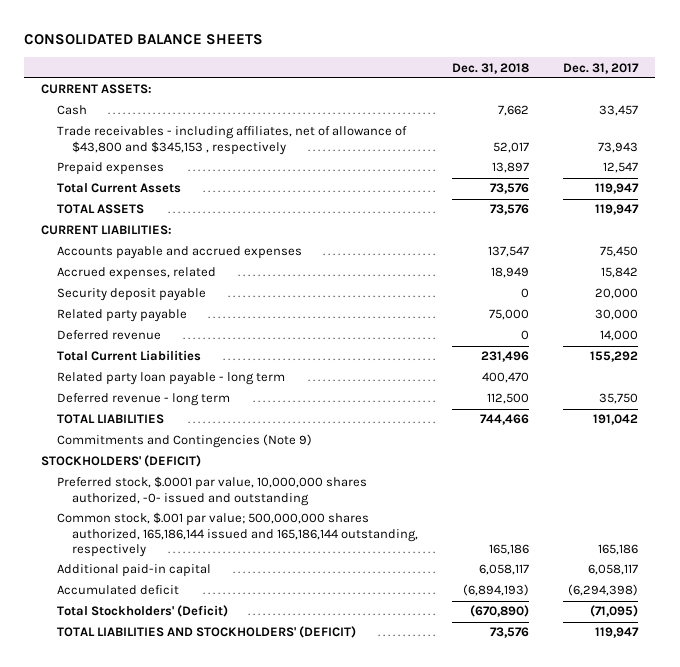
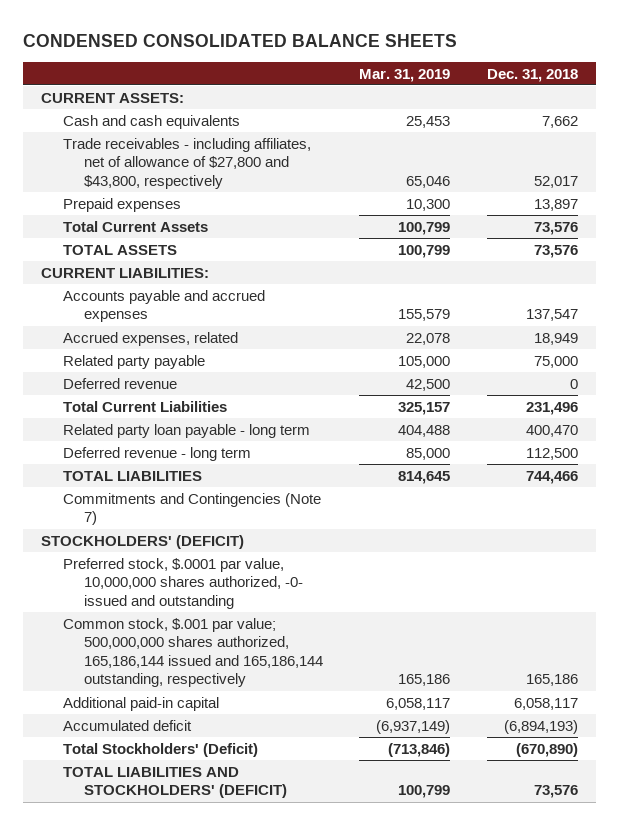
[24,34,264,46] CONSOLIDATED BALANCE SHEETS -> [23,33,458,47] CONDENSED CONSOLIDATED BALANCE SHEETS
[563,62,640,74] Dec. 31, 2017 -> none
none -> [359,68,451,82] Mar. 31, 2019
[56,105,87,116] Cash -> [62,114,240,129] Cash and cash equivalents
[56,126,407,155] Trade receivables - including affiliates, net of allowance of $43,800 and $345,153 , respectively -> [62,137,311,189] Trade receivables - including affiliates, net of allowance of $27,800 and $43,800, respectively
[56,288,206,302] Security deposit payable -> none
[56,434,312,449] Commitments and Contingencies (Note 9) -> [62,492,321,526] Commitments and Contingencies (Note 7)

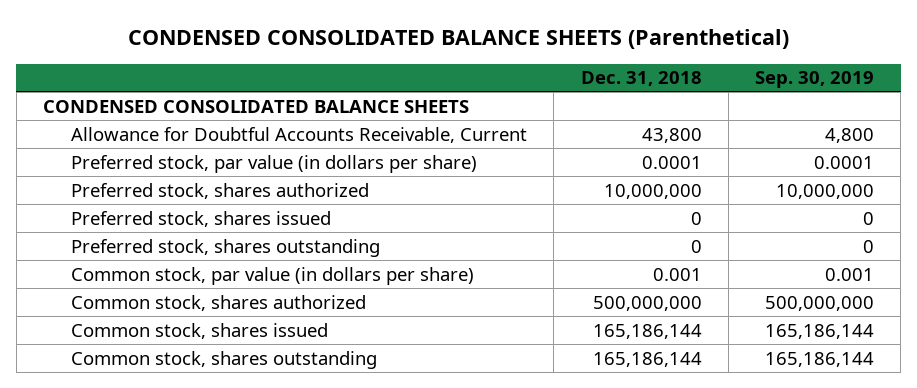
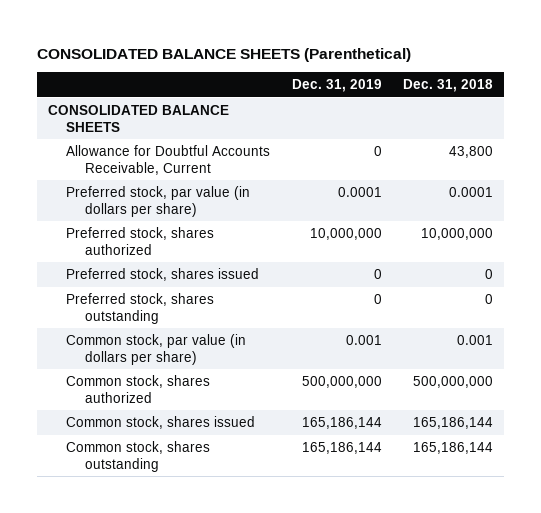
[127,29,789,50] CONDENSED CONSOLIDATED BALANCE SHEETS (Parenthetical) -> [37,47,412,62] CONSOLIDATED BALANCE SHEETS (Parenthetical)
[755,71,875,89] Sep. 30, 2019 -> none
none -> [291,79,382,93] Dec. 31, 2019
[43,99,470,113] CONDENSED CONSOLIDATED BALANCE SHEETS -> [48,105,230,132] CONSOLIDATED BALANCE SHEETS

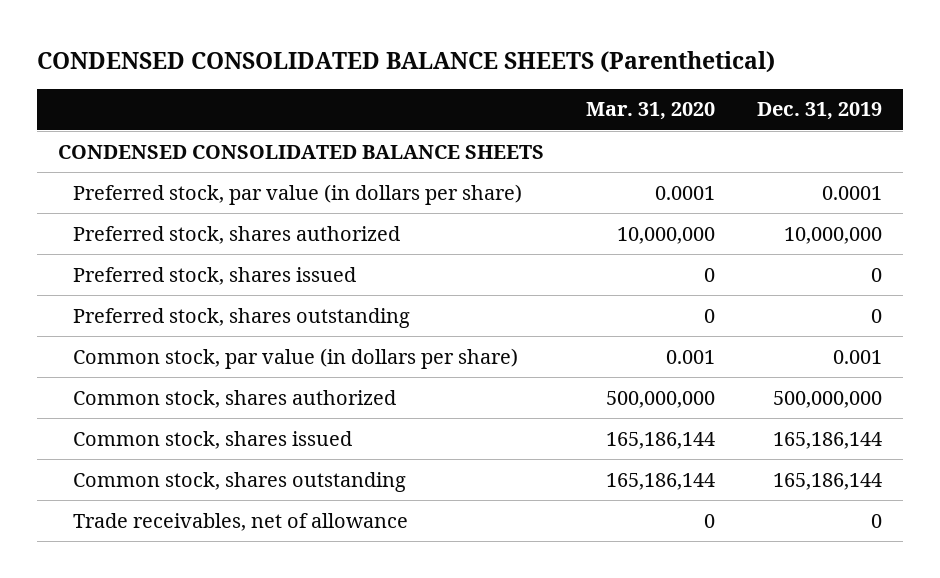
[37,47,412,62] CONSOLIDATED BALANCE SHEETS (Parenthetical) -> [37,50,776,73] CONDENSED CONSOLIDATED BALANCE SHEETS (Parenthetical)
[403,79,494,93] Dec. 31, 2018 -> none
none -> [586,102,716,121] Mar. 31, 2020
[66,145,271,175] Allowance for Doubtful Accounts Receivable, Current -> none
[48,105,230,132] CONSOLIDATED BALANCE SHEETS -> [58,144,545,159] CONDENSED CONSOLIDATED BALANCE SHEETS
none -> [72,512,408,531] Trade receivables, net of allowance

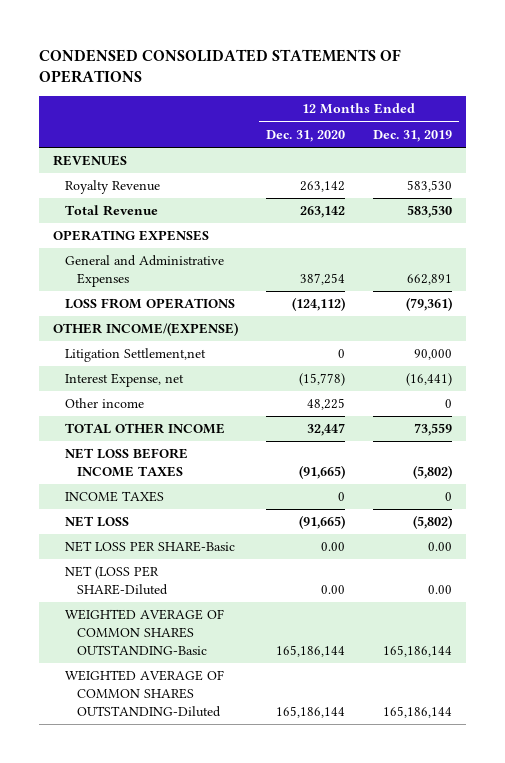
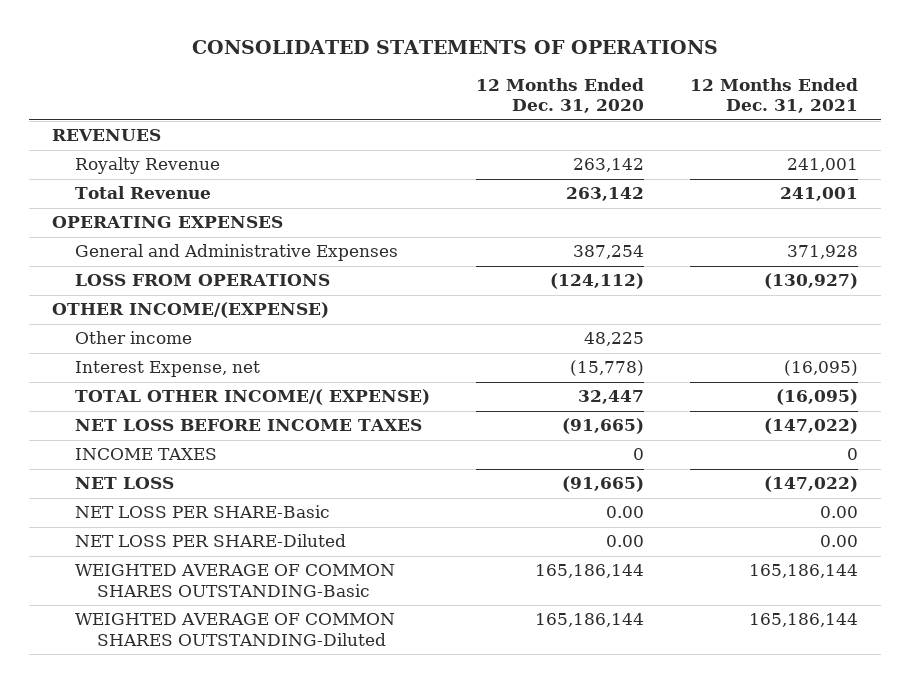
[38,48,401,84] CONDENSED CONSOLIDATED STATEMENTS OF OPERATIONS -> [191,40,718,55] CONSOLIDATED STATEMENTS OF OPERATIONS
[372,129,452,142] Dec. 31, 2019 -> none
none -> [690,77,859,114] 12 Months Ended Dec. 31, 2021
[64,348,206,363] Litigation Settlement,net -> none
[64,373,184,388] Interest Expense, net -> [74,361,260,378] Interest Expense, net
[64,423,225,435] TOTAL OTHER INCOME -> [74,389,430,406] TOTAL OTHER INCOME/( EXPENSE)
[64,566,169,596] NET (LOSS PER SHARE-Diluted -> [74,534,346,548] NET LOSS PER SHARE-Diluted

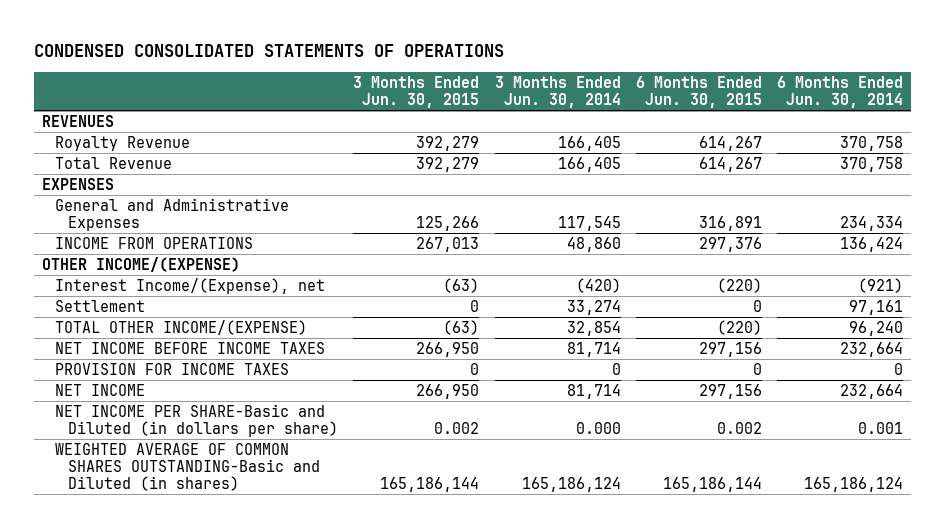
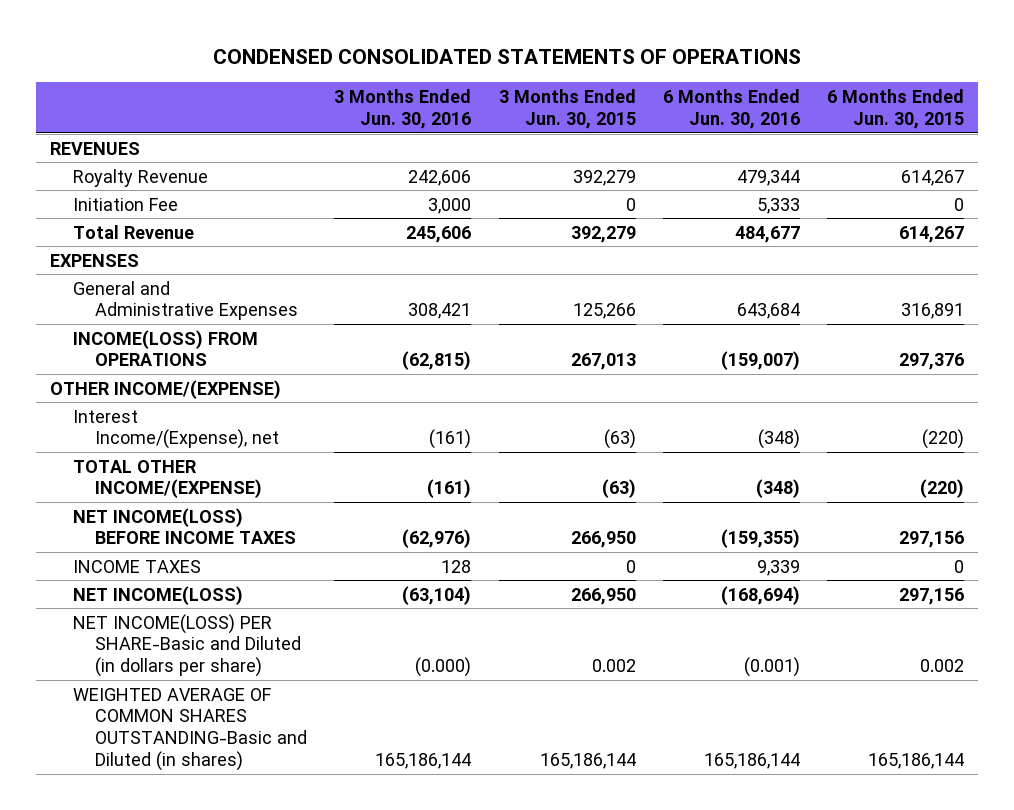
[494,75,621,108] 3 Months Ended Jun. 30, 2014 -> none
[777,75,904,108] 6 Months Ended Jun. 30, 2014 -> none
none -> [334,89,472,129] 3 Months Ended Jun. 30, 2016
none -> [662,89,800,129] 6 Months Ended Jun. 30, 2016
none -> [72,197,178,211] Initiation Fee
[54,236,253,249] INCOME FROM OPERATIONS -> [72,329,258,367] INCOME(LOSS) FROM OPERATIONS
[54,299,145,312] Settlement -> none
[54,341,325,354] NET INCOME BEFORE INCOME TAXES -> [72,507,297,545] NET INCOME(LOSS) BEFORE INCOME TAXES
[54,362,289,375] PROVISION FOR INCOME TAXES -> [72,559,201,573] INCOME TAXES
[54,383,145,396] NET INCOME -> [72,585,243,605] NET INCOME(LOSS)
[54,403,338,438] NET INCOME PER SHARE-Basic and Diluted (in dollars per share) -> [72,613,302,678] NET INCOME(LOSS) PER SHARE-Basic and Diluted (in dollars per share)

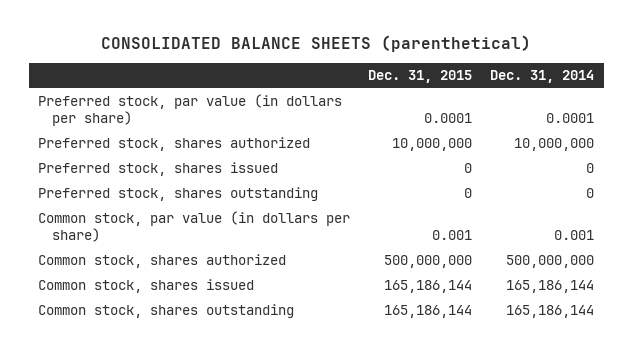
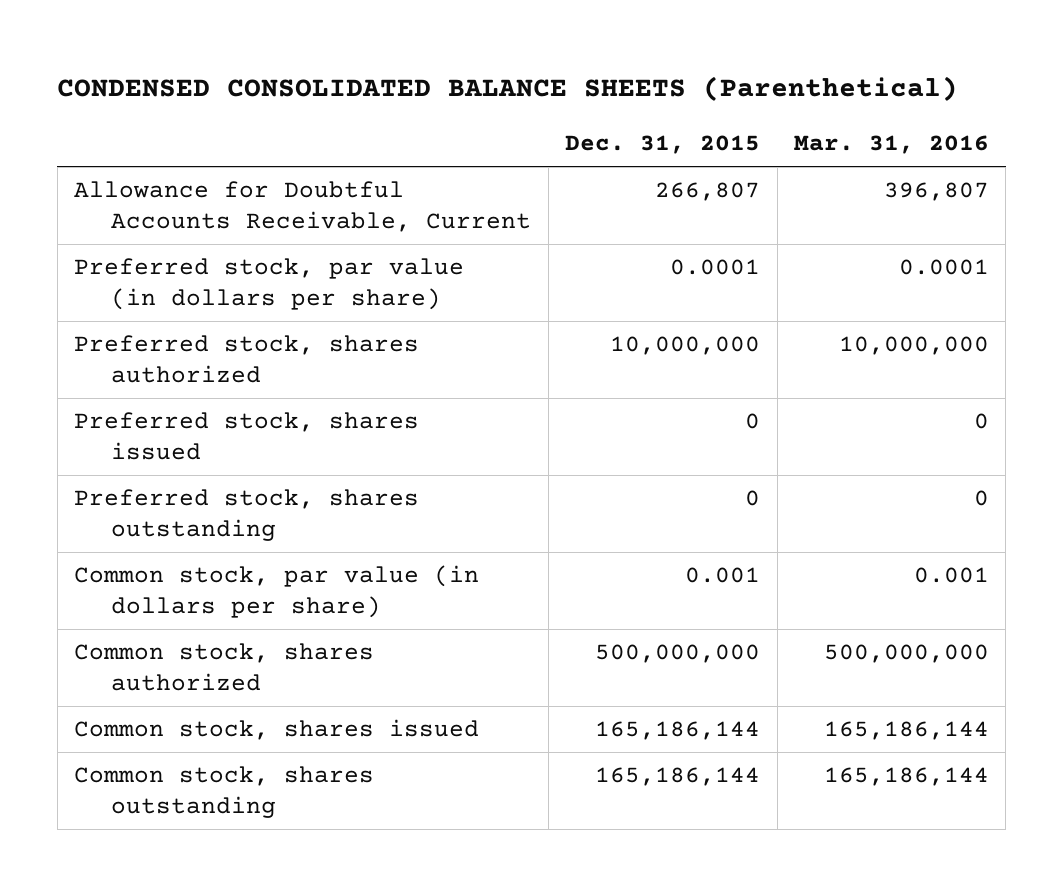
[101,35,532,53] CONSOLIDATED BALANCE SHEETS (parenthetical) -> [57,75,959,101] CONDENSED CONSOLIDATED BALANCE SHEETS (Parenthetical)
[490,70,595,84] Dec. 31, 2014 -> none
none -> [793,135,989,155] Mar. 31, 2016
none -> [74,181,532,233] Allowance for Doubtful Accounts Receivable, Current

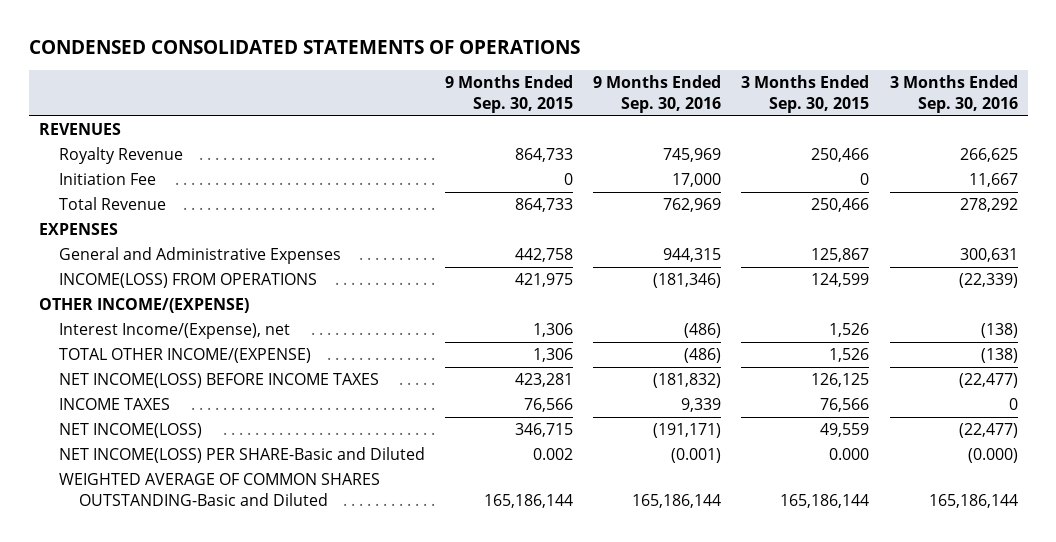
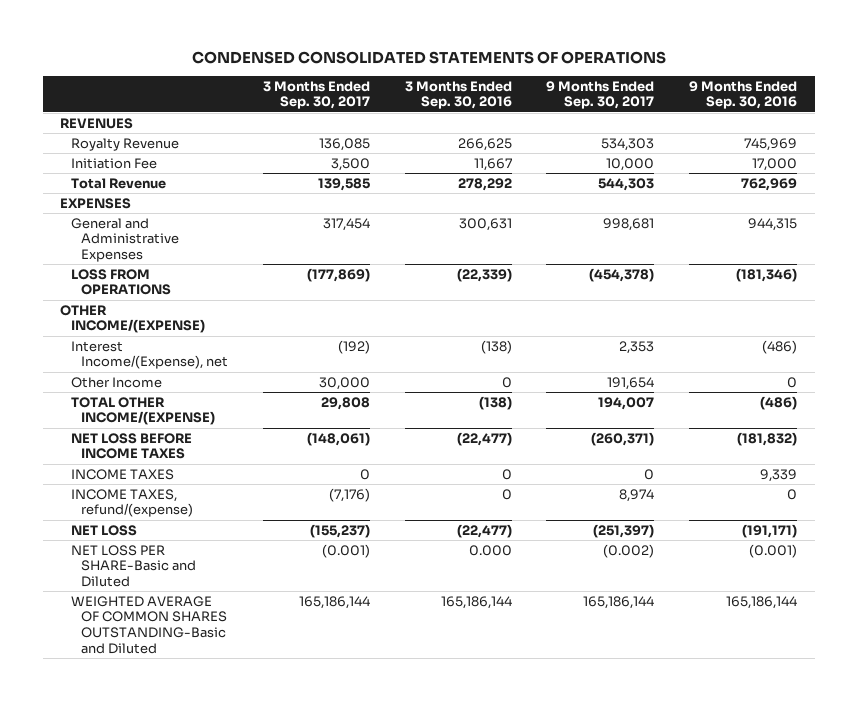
[444,75,573,113] 9 Months Ended Sep. 30, 2015 -> none
[741,75,870,113] 3 Months Ended Sep. 30, 2015 -> none
none -> [262,80,370,110] 3 Months Ended Sep. 30, 2017
none -> [546,80,655,110] 9 Months Ended Sep. 30, 2017
[58,273,317,289] INCOME(LOSS) FROM OPERATIONS -> [70,268,172,296] LOSS FROM OPERATIONS
none -> [70,376,162,388] Other Income
[58,373,379,389] NET INCOME(LOSS) BEFORE INCOME TAXES -> [70,432,192,460] NET LOSS BEFORE INCOME TAXES
none -> [70,488,194,518] INCOME TAXES, refund/(expense)
[58,423,202,439] NET INCOME(LOSS) -> [70,524,137,536] NET LOSS
[58,447,425,464] NET INCOME(LOSS) PER SHARE-Basic and Diluted -> [70,544,197,588] NET LOSS PER SHARE-Basic and Diluted
[967,448,1018,464] (0.000) -> [468,544,512,556] 0.000

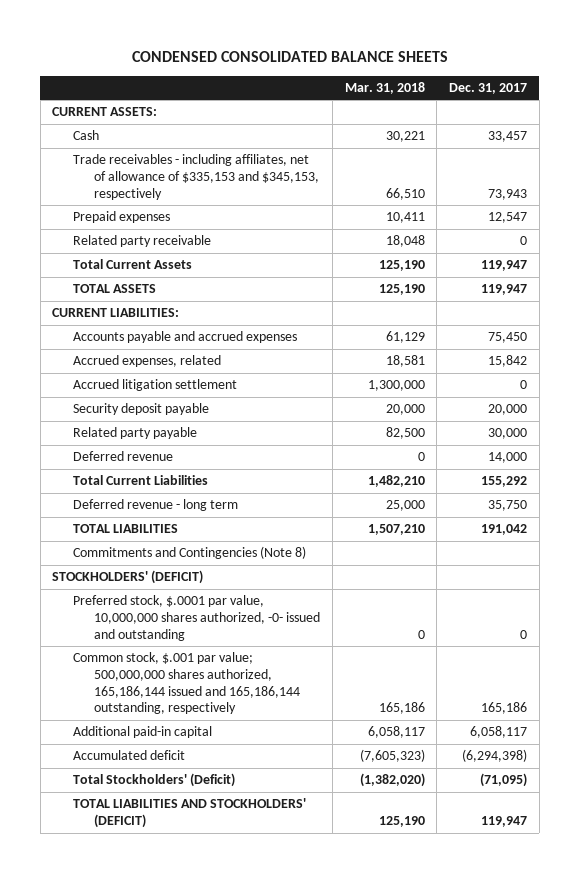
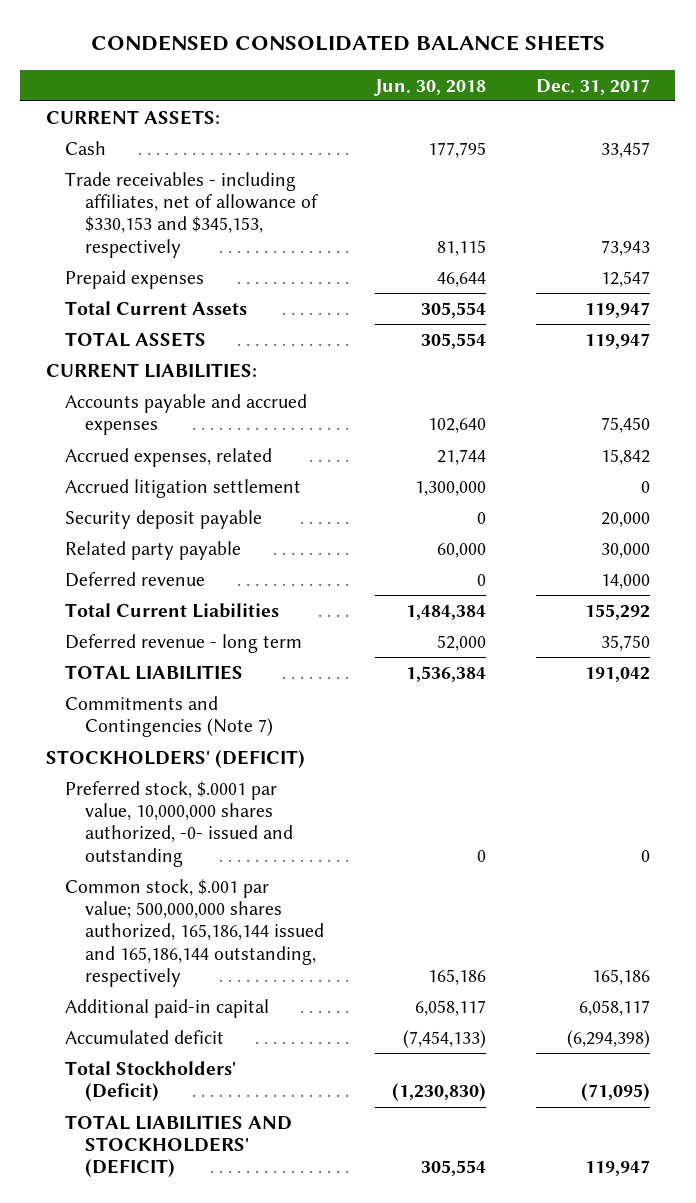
[344,82,425,95] Mar. 31, 2018 -> none
none -> [373,78,486,96] Jun. 30, 2018
[73,154,320,200] Trade receivables - including affiliates, net of allowance of $335,153 and $345,153, respectively -> [65,171,320,258] Trade receivables - including affiliates, net of allowance of $330,153 and $345,153, respectively
[73,235,212,248] Related party receivable -> none
[73,546,307,560] Commitments and Contingencies (Note 8) -> [65,695,274,738] Commitments and Contingencies (Note 7)

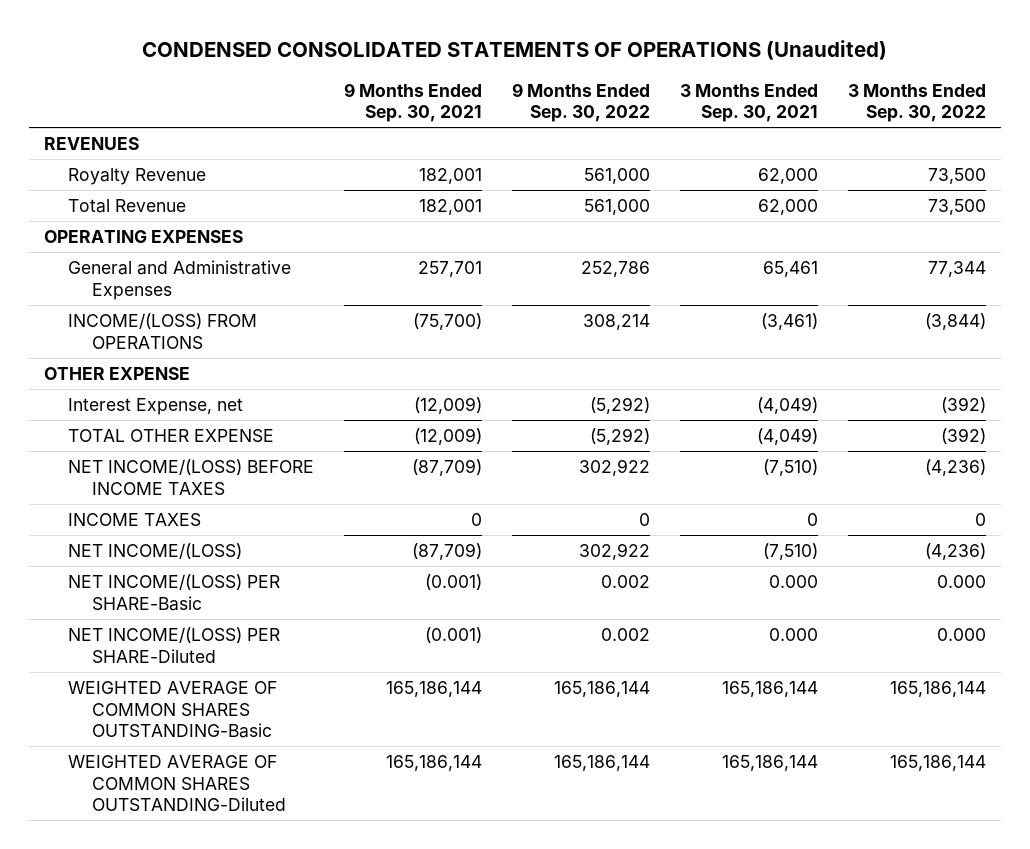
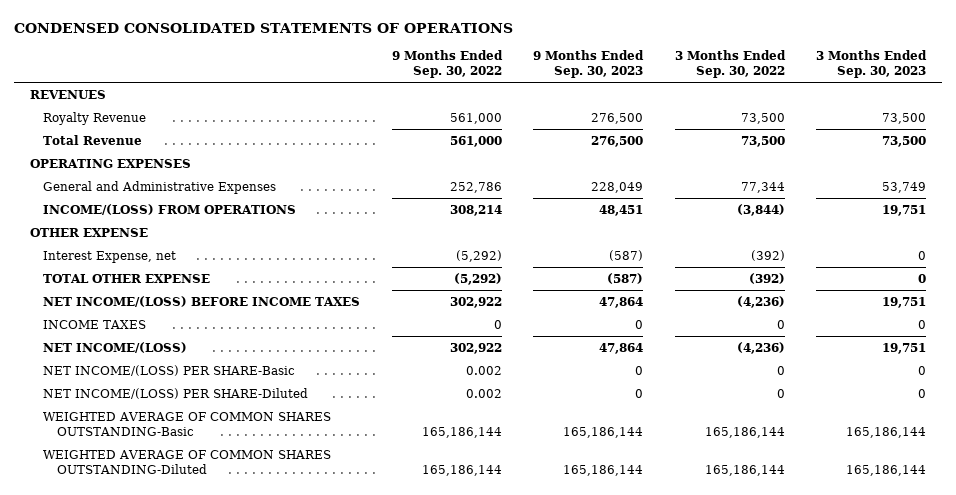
[142,39,888,60] CONDENSED CONSOLIDATED STATEMENTS OF OPERATIONS (Unaudited) -> [14,22,514,33] CONDENSED CONSOLIDATED STATEMENTS OF OPERATIONS
[344,82,483,123] 9 Months Ended Sep. 30, 2021 -> none
[680,83,819,123] 3 Months Ended Sep. 30, 2021 -> none
none -> [533,49,645,79] 9 Months Ended Sep. 30, 2023
none -> [816,49,928,79] 3 Months Ended Sep. 30, 2023
[937,575,987,589] 0.000 -> [776,365,785,375] 0
[937,628,987,642] 0.000 -> [776,388,785,398] 0

